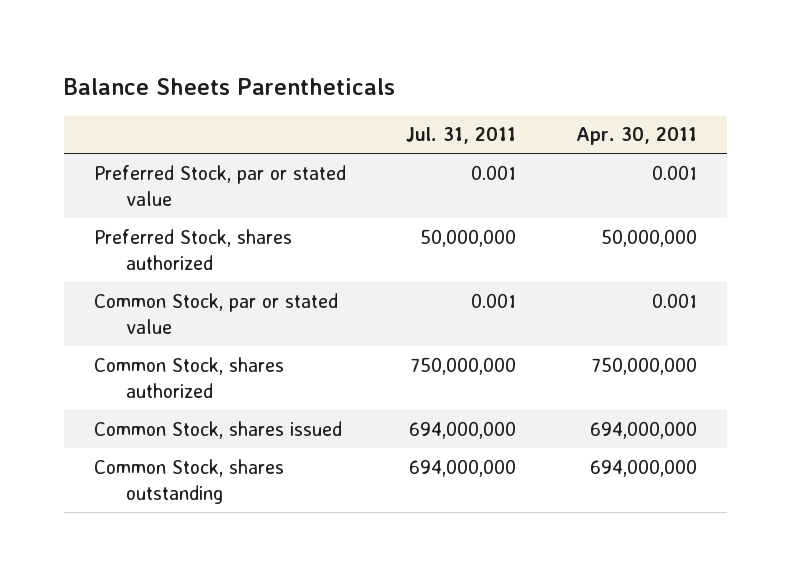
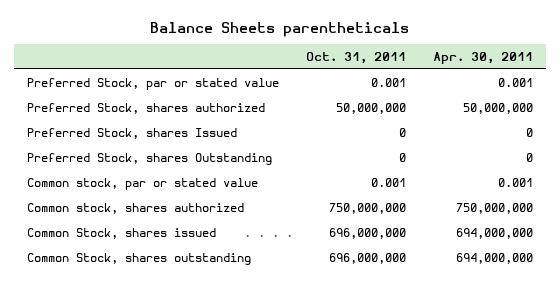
[63,78,395,96] Balance Sheets Parentheticals -> [150,21,410,37] Balance Sheets parentheticals
[405,127,516,145] Jul. 31, 2011 -> none
none -> [306,52,407,65] Oct. 31, 2011
none -> [27,127,238,139] Preferred Stock, shares Issued
none -> [27,152,273,165] Preferred Stock, shares Outstanding
[93,292,338,334] Common Stock, par or stated value -> [27,177,259,190] Common stock, par or stated value
[93,356,284,398] Common Stock, shares authorized -> [27,202,245,214] Common stock, shares authorized

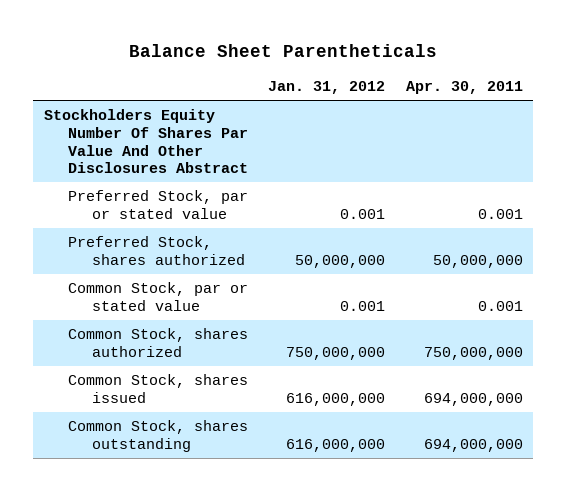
[150,21,410,37] Balance Sheets parentheticals -> [129,43,438,57] Balance Sheet Parentheticals
[306,52,407,65] Oct. 31, 2011 -> none
none -> [268,81,386,95] Jan. 31, 2012
none -> [43,109,248,174] Stockholders Equity Number Of Shares Par Value And Other Disclosures Abstract
[27,127,238,139] Preferred Stock, shares Issued -> none
[27,152,273,165] Preferred Stock, shares Outstanding -> none
[27,177,259,190] Common stock, par or stated value -> [67,282,248,311] Common Stock, par or stated value
[27,202,245,214] Common stock, shares authorized -> [67,328,248,357] Common Stock, shares authorized

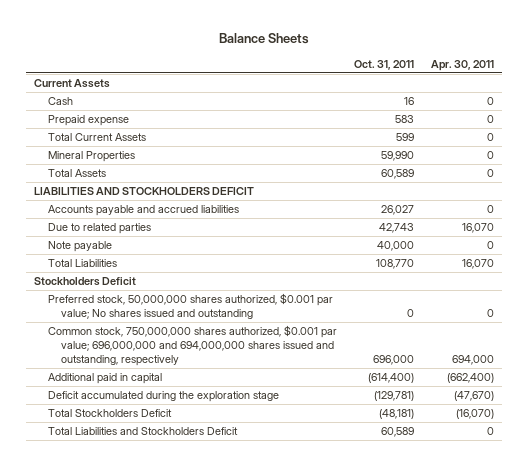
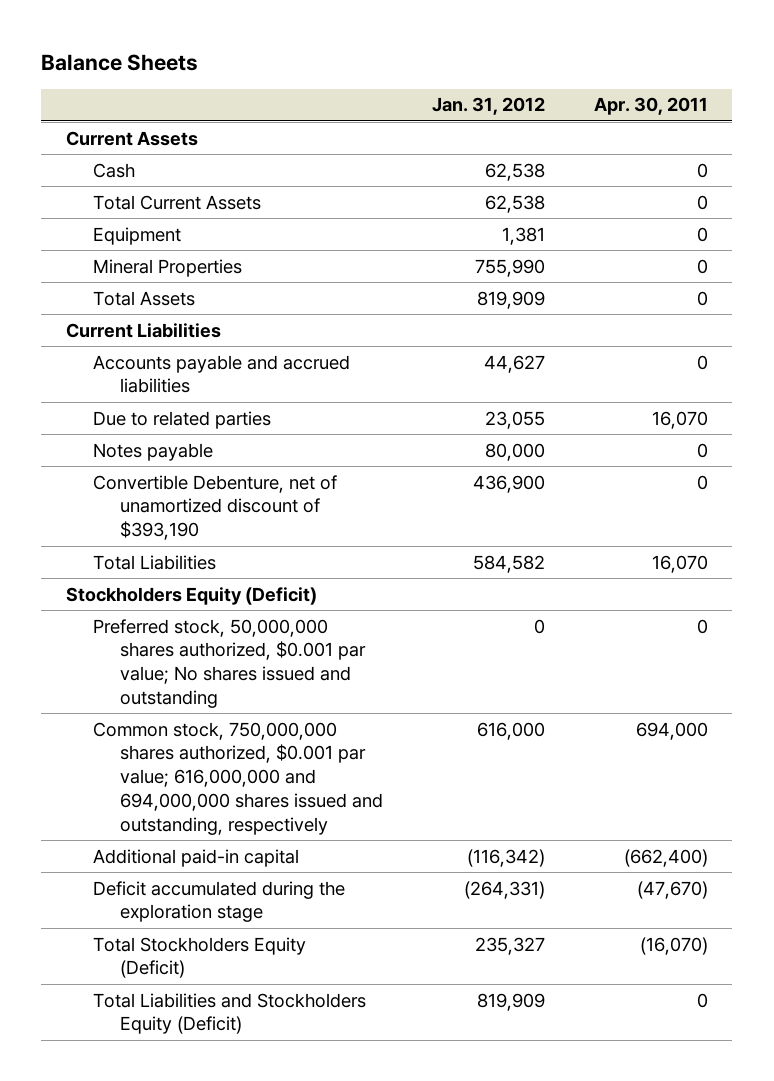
[353,59,414,70] Oct. 31, 2011 -> none
none -> [432,97,546,116] Jan. 31, 2012
[47,115,129,127] Prepaid expense -> none
none -> [92,226,181,245] Equipment
[34,187,255,196] LIABILITIES AND STOCKHOLDERS DEFICIT -> none
none -> [65,322,221,338] Current Liabilities
[47,241,112,253] Note payable -> [92,442,213,461] Notes payable
none -> [92,474,337,541] Convertible Debenture, net of unamortized discount of $393,190
[34,277,137,287] Stockholders Deficit -> [65,586,317,605] Stockholders Equity (Deficit)
[47,325,337,366] Common stock, 750,000,000 shares authorized, $0.001 par value; 696,000,000 and 694,000,000 shares issued and outstanding, respectively -> [92,721,384,835] Common stock, 750,000,000 shares authorized, $0.001 par value; 616,000,000 and 694,000,000 shares issued and outstanding, respectively
[47,373,162,385] Additional paid in capital -> [92,848,299,867] Additional paid-in capital
[47,409,172,418] Total Stockholders Deficit -> [92,936,306,979] Total Stockholders Equity (Deficit)
[47,427,238,436] Total Liabilities and Stockholders Deficit -> [92,992,366,1035] Total Liabilities and Stockholders Equity (Deficit)

